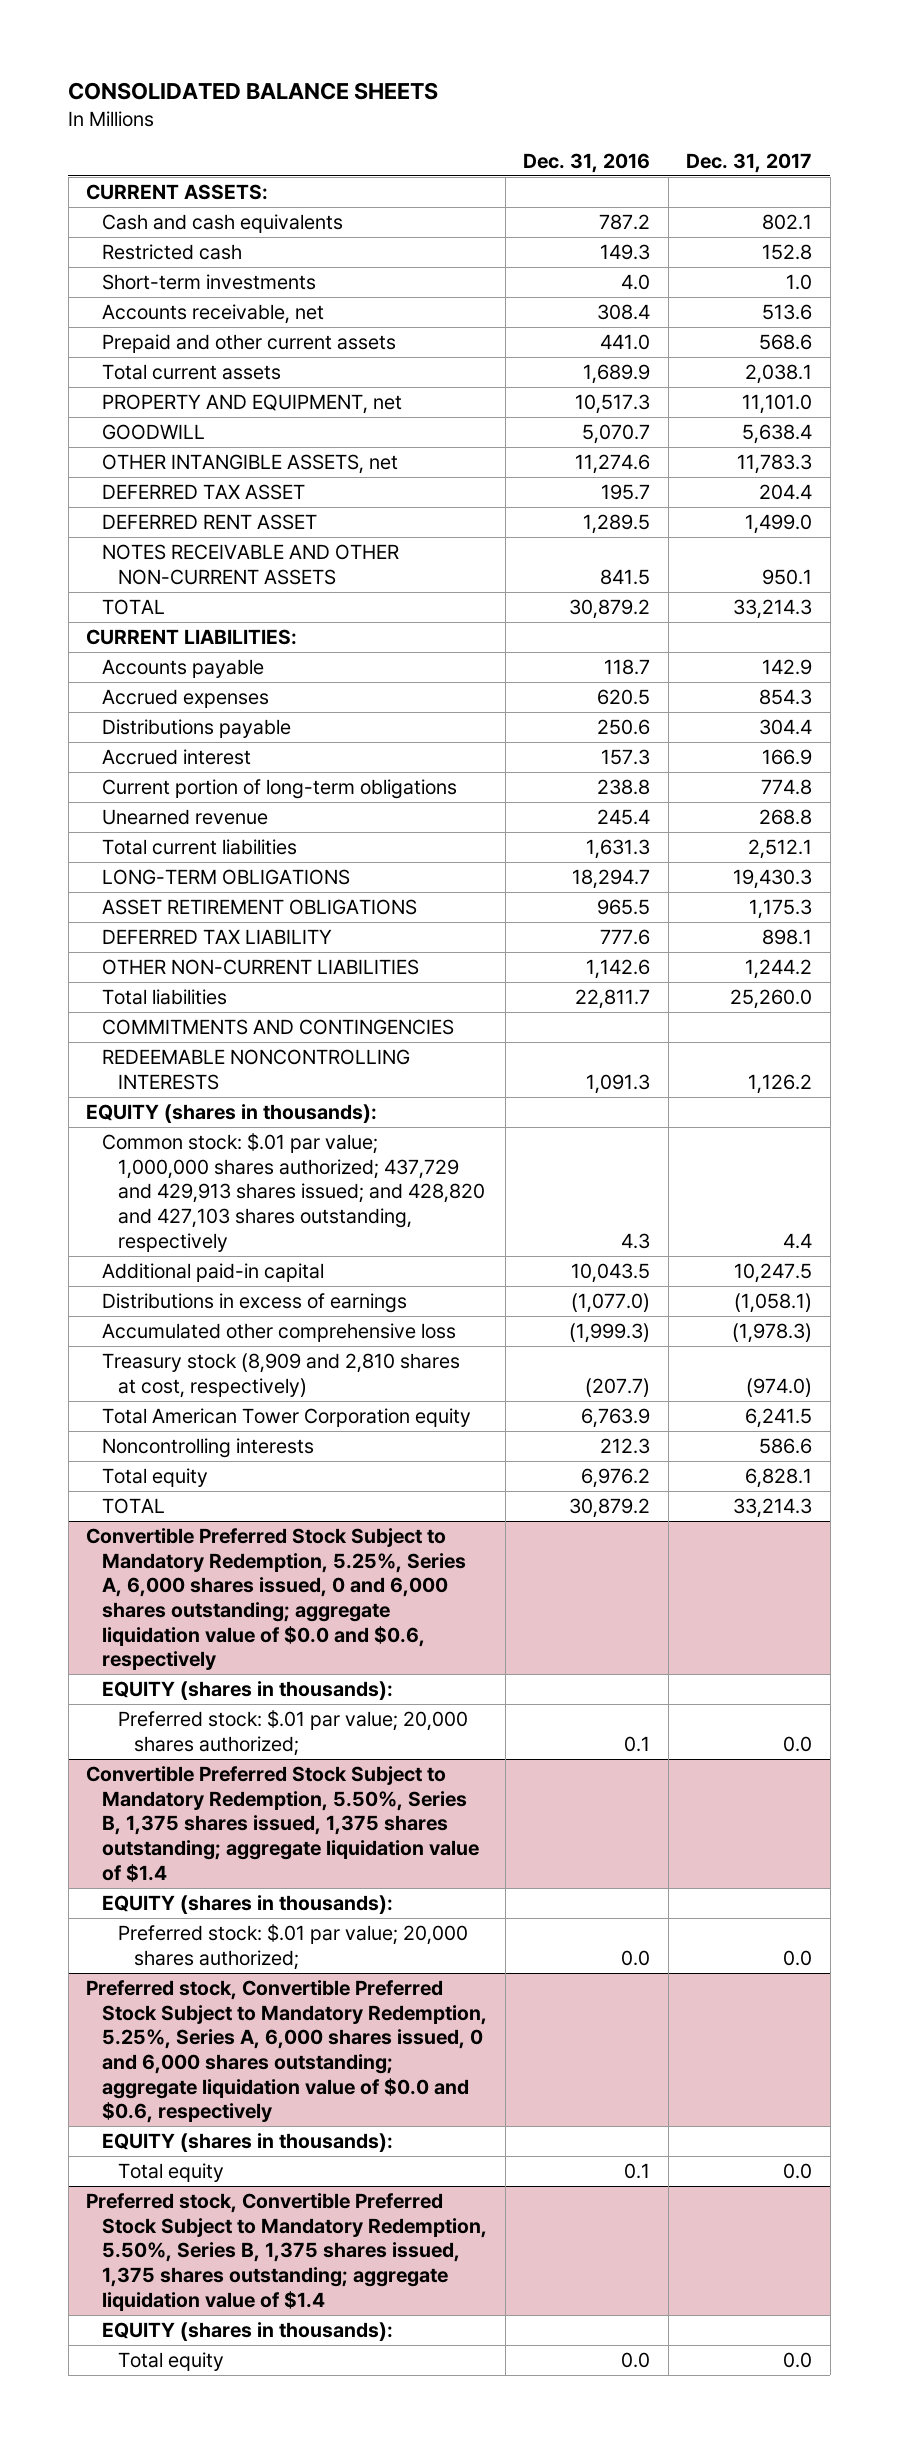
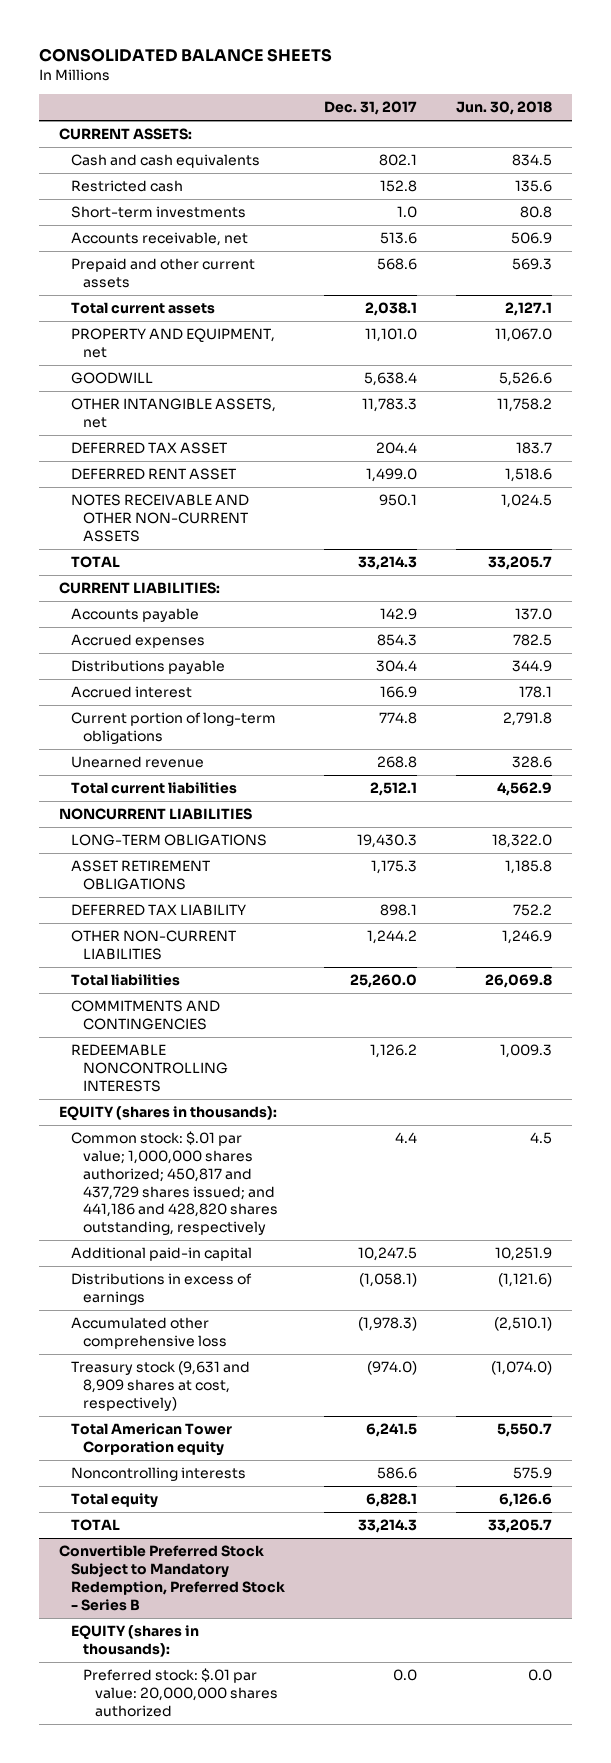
[523,152,651,173] Dec. 31, 2016 -> none
none -> [456,101,553,116] Jun. 30, 2018
none -> [58,808,252,821] NONCURRENT LIABILITIES
[102,1133,486,1252] Common stock: $.01 par value; 1,000,000 shares authorized; 437,729 and 429,913 shares issued; and 428,820 and 427,103 shares outstanding, respectively -> [70,1131,279,1236] Common stock: $.01 par value; 1,000,000 shares authorized; 450,817 and 437,729 shares issued; and 441,186 and 428,820 shares outstanding, respectively
[102,1353,461,1398] Treasury stock (8,909 and 2,810 shares at cost, respectively) -> [70,1361,250,1411] Treasury stock (9,631 and 8,909 shares at cost, respectively)
[86,1528,467,1671] Convertible Preferred Stock Subject to Mandatory Redemption, 5.25%, Series A, 6,000 shares issued, 0 and 6,000 shares outstanding; aggregate liquidation value of $0.0 and $0.6, respectively -> none
[102,1681,394,1701] EQUITY (shares in thousands): -> none
[118,1710,469,1756] Preferred stock: $.01 par value; 20,000 shares authorized; -> none
[86,1766,480,1882] Convertible Preferred Stock Subject to Mandatory Redemption, 5.50%, Series B, 1,375 shares issued, 1,375 shares outstanding; aggregate liquidation value of $1.4 -> none
[102,1895,394,1915] EQUITY (shares in thousands): -> none
[118,1924,469,1970] Preferred stock: $.01 par value; 20,000 shares authorized; -> none
[86,1980,488,2124] Preferred stock, Convertible Preferred Stock Subject to Mandatory Redemption, 5.25%, Series A, 6,000 shares issued, 0 and 6,000 shares outstanding; aggregate liquidation value of $0.0 and $0.6, respectively -> none
[102,2133,394,2153] EQUITY (shares in thousands): -> none
[118,2163,225,2183] Total equity -> none
[86,2193,488,2311] Preferred stock, Convertible Preferred Stock Subject to Mandatory Redemption, 5.50%, Series B, 1,375 shares issued, 1,375 shares outstanding; aggregate liquidation value of $1.4 -> none
none -> [58,1545,285,1611] Convertible Preferred Stock Subject to Mandatory Redemption, Preferred Stock - Series B
[118,2352,225,2372] Total equity -> none
none -> [83,1668,279,1717] Preferred stock: $.01 par value: 20,000,000 shares authorized

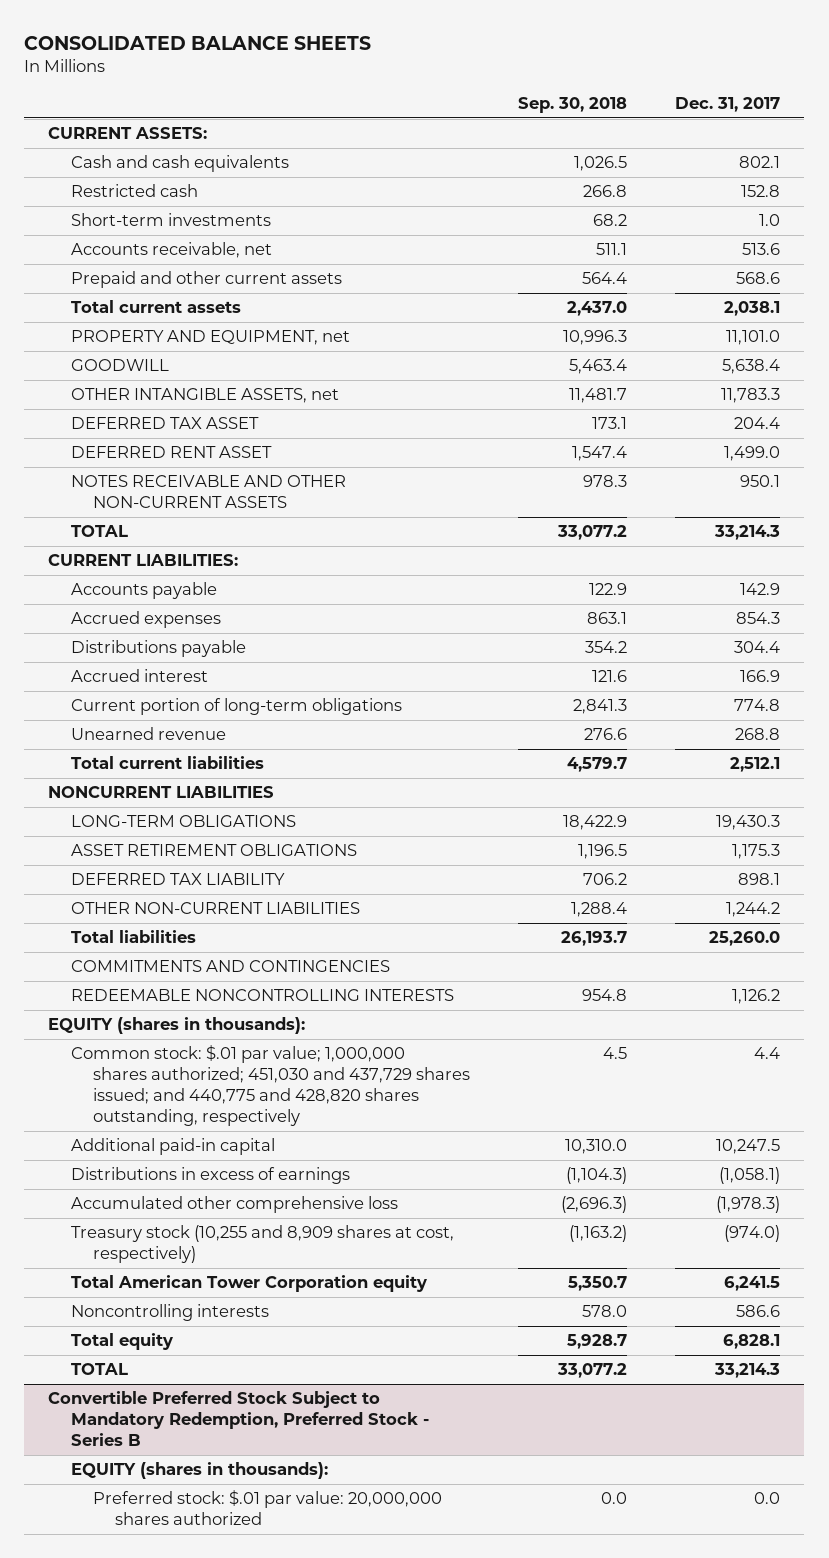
[456,101,553,116] Jun. 30, 2018 -> none
none -> [517,97,627,114] Sep. 30, 2018
[70,1131,279,1236] Common stock: $.01 par value; 1,000,000 shares authorized; 450,817 and 437,729 shares issued; and 441,186 and 428,820 shares outstanding, respectively -> [70,1045,470,1127] Common stock: $.01 par value; 1,000,000 shares authorized; 451,030 and 437,729 shares issued; and 440,775 and 428,820 shares outstanding, respectively
[70,1361,250,1411] Treasury stock (9,631 and 8,909 shares at cost, respectively) -> [70,1225,454,1264] Treasury stock (10,255 and 8,909 shares at cost, respectively)

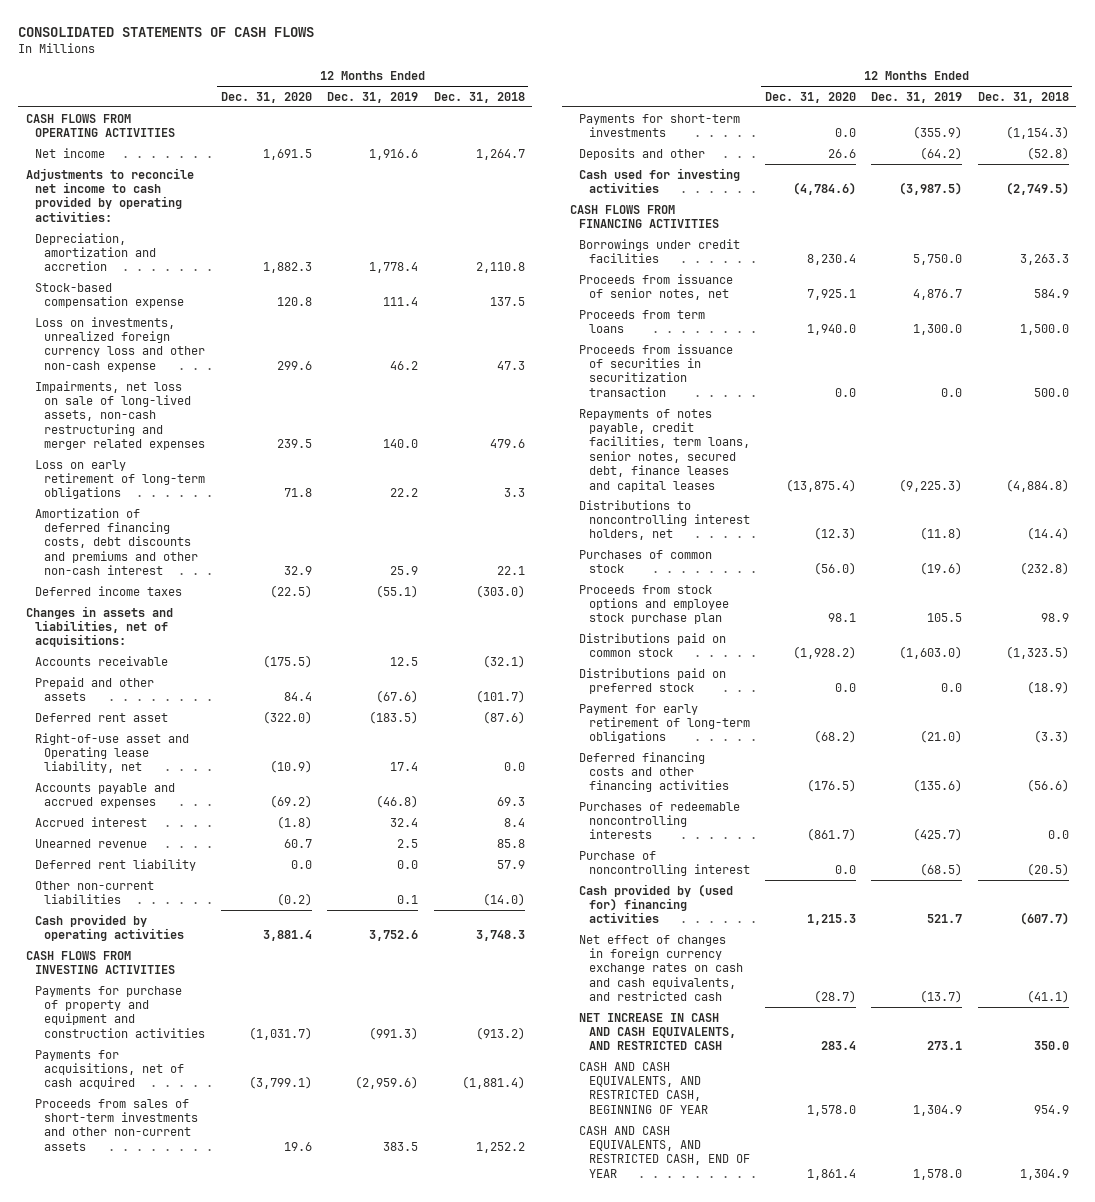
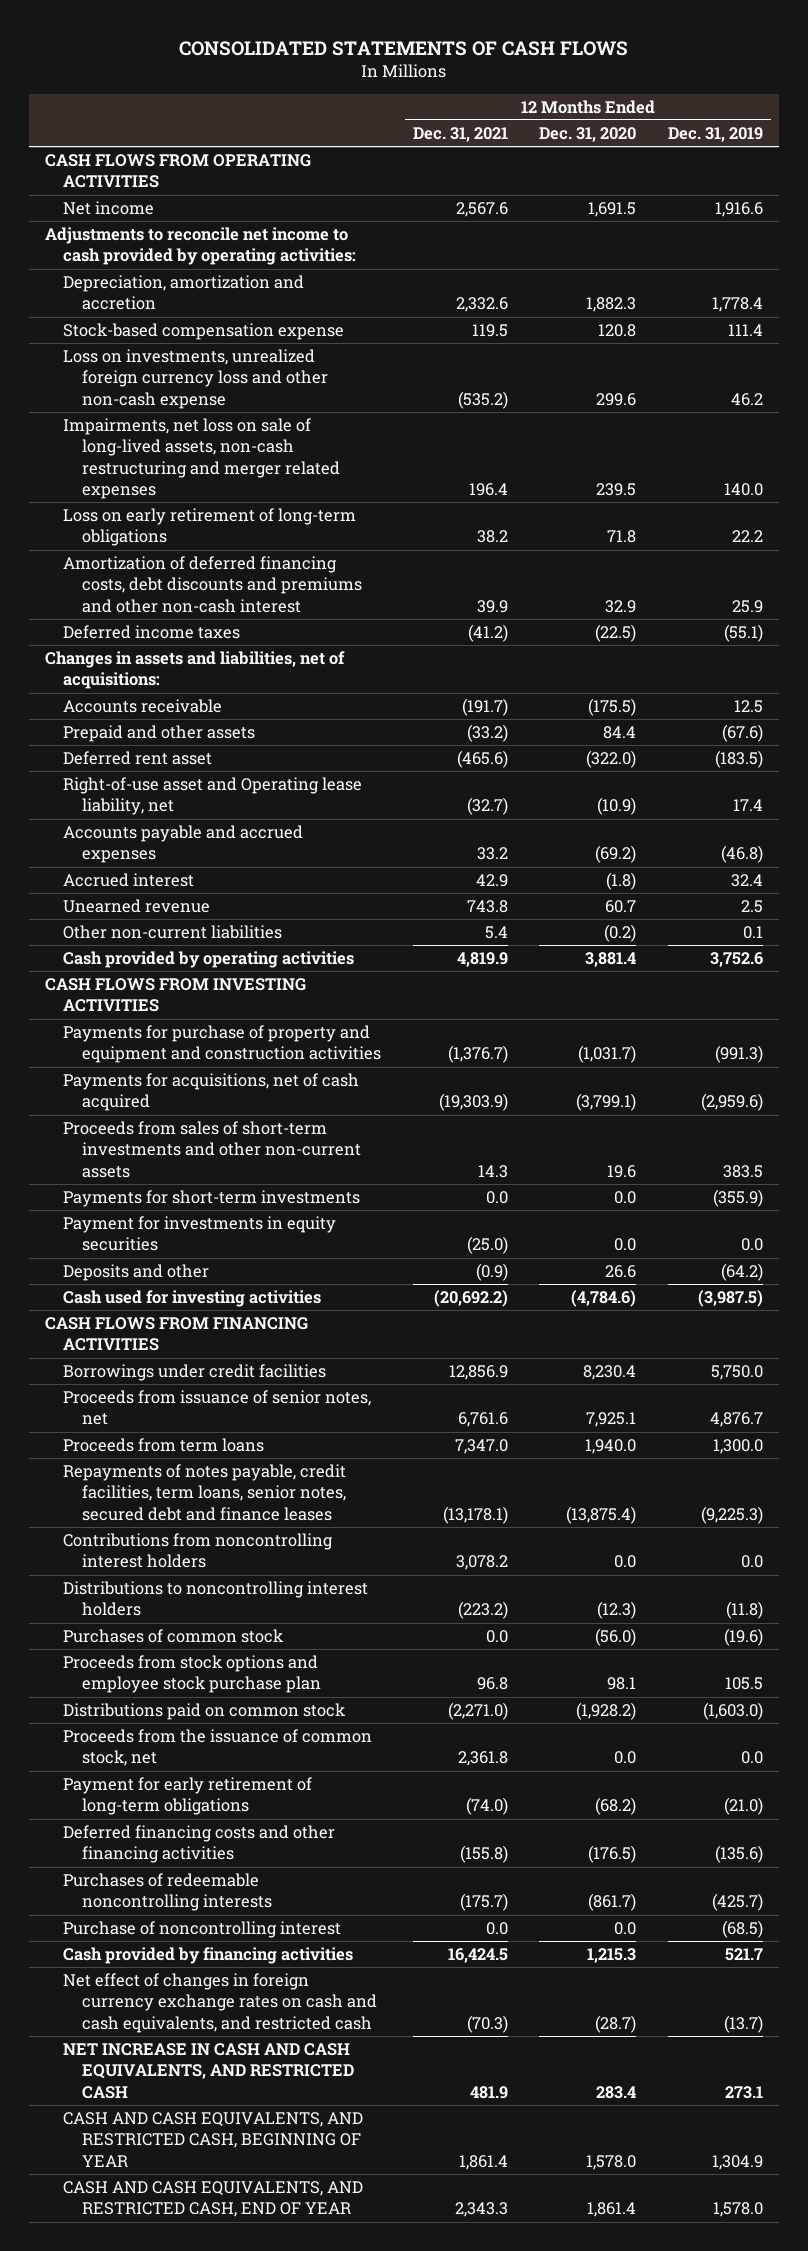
[433,91,525,103] Dec. 31, 2018 -> none
none -> [412,127,508,143] Dec. 31, 2021
[35,858,197,871] Deferred rent liability -> none
none -> [63,1216,337,1252] Payment for investments in equity securities
[579,343,734,397] Proceeds from issuance of securities in securitization transaction -> none
[579,408,750,492] Repayments of notes payable, credit facilities, term loans, senior notes, secured debt, finance leases and capital leases -> [63,1464,347,1521] Repayments of notes payable, credit facilities, term loans, senior notes, secured debt and finance leases
none -> [63,1533,334,1569] Contributions from noncontrolling interest holders
[579,499,750,541] Distributions to noncontrolling interest holders, net -> [63,1581,369,1617] Distributions to noncontrolling interest holders
[579,667,727,695] Distributions paid on preferred stock -> none
none -> [63,1729,373,1767] Proceeds from the issuance of common stock, net
[579,883,734,924] Cash provided by (used for) financing activities -> [63,1947,354,1965] Cash provided by financing activities

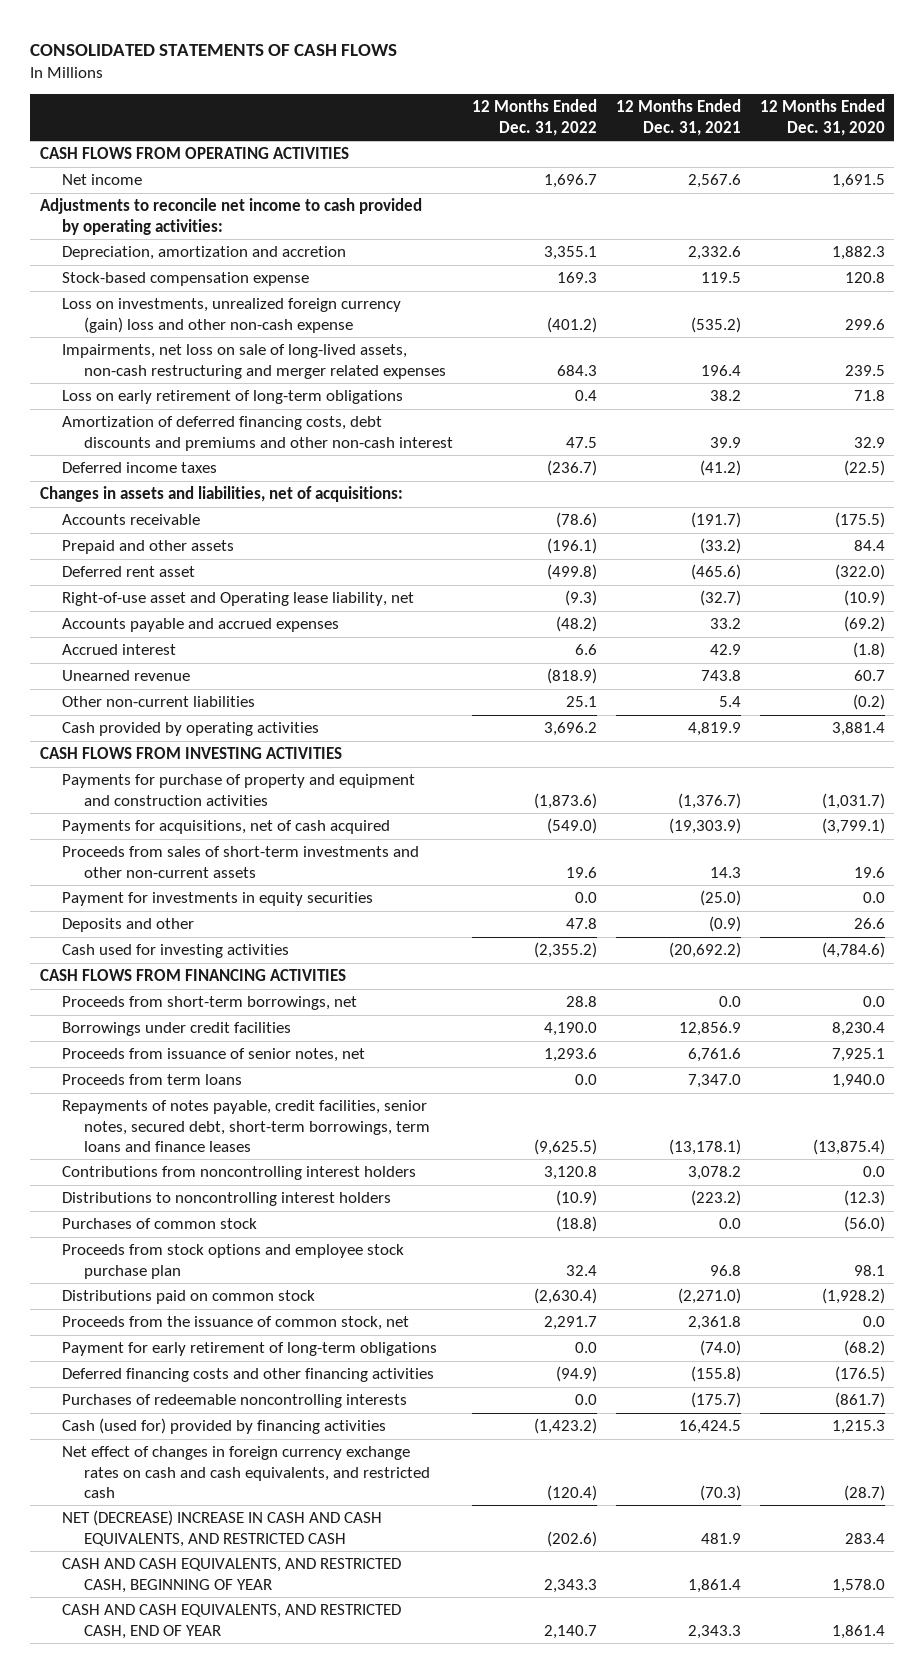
[668,127,764,143] Dec. 31, 2019 -> none
none -> [471,99,597,136] 12 Months Ended Dec. 31, 2022
[63,349,328,409] Loss on investments, unrealized foreign currency loss and other non-cash expense -> [61,298,401,333] Loss on investments, unrealized foreign currency (gain) loss and other non-cash expense
[63,1190,361,1208] Payments for short-term investments -> none
none -> [61,996,357,1011] Proceeds from short-term borrowings, net
[63,1464,347,1521] Repayments of notes payable, credit facilities, term loans, senior notes, secured debt and finance leases -> [61,1100,430,1152] Repayments of notes payable, credit facilities, senior notes, secured debt, short-term borrowings, term loans and finance leases
[63,1921,342,1939] Purchase of noncontrolling interest -> none
[63,1947,354,1965] Cash provided by financing activities -> [61,1418,386,1435] Cash (used for) provided by financing activities
[63,2043,354,2099] NET INCREASE IN CASH AND CASH EQUIVALENTS, AND RESTRICTED CASH -> [61,1510,382,1547] NET (DECREASE) INCREASE IN CASH AND CASH EQUIVALENTS, AND RESTRICTED CASH

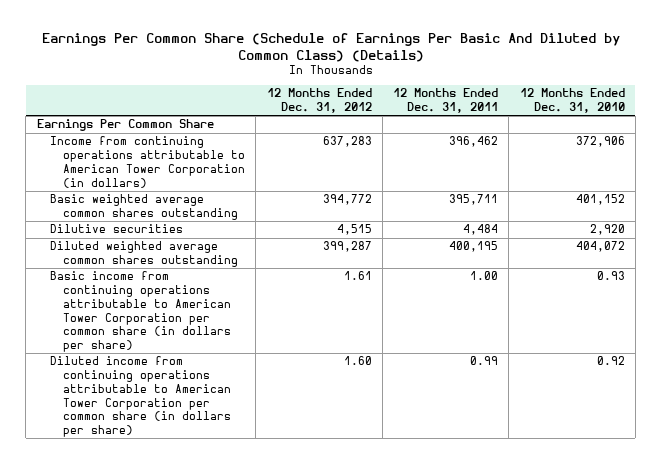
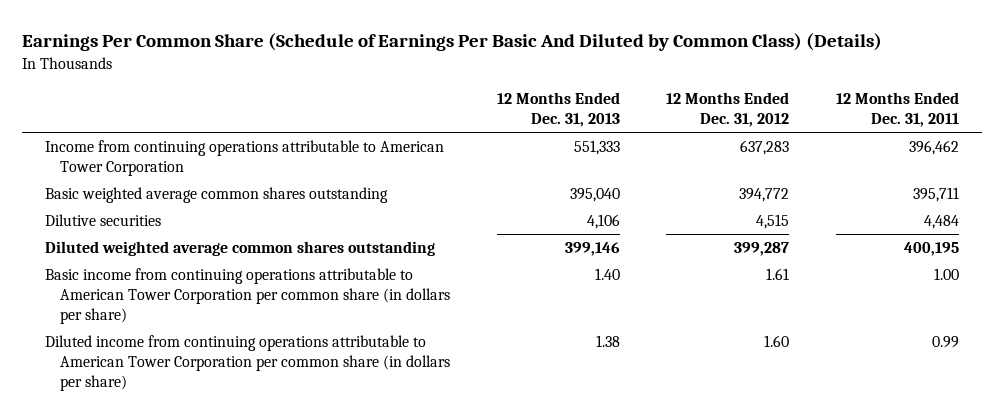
[519,88,625,114] 12 Months Ended Dec. 31, 2010 -> none
none -> [496,92,620,128] 12 Months Ended Dec. 31, 2013
[36,119,214,132] Earnings Per Common Share -> none
[49,136,246,188] Income from continuing operations attributable to American Tower Corporation (in dollars) -> [45,139,445,177] Income from continuing operations attributable to American Tower Corporation

